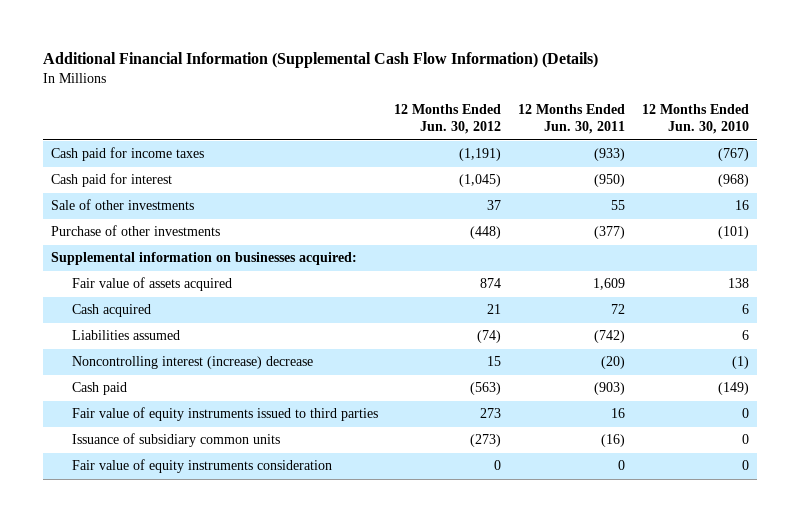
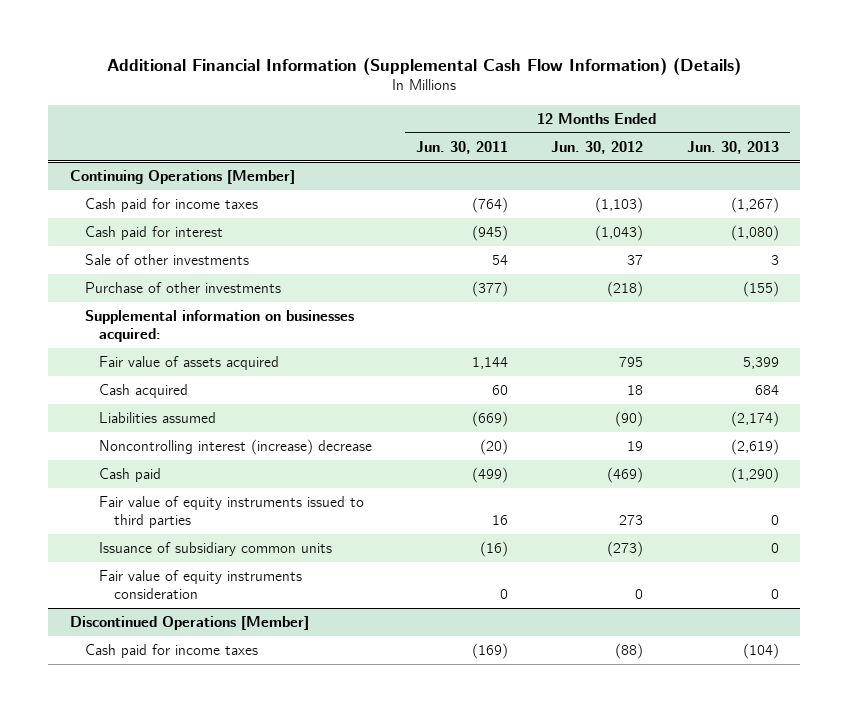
[641,104,749,135] 12 Months Ended Jun. 30, 2010 -> none
none -> [686,140,779,154] Jun. 30, 2013
none -> [69,169,295,184] Continuing Operations [Member]
[459,148,502,162] (1,191) -> [595,196,644,213] (1,103)
[594,148,626,162] (933) -> [471,196,508,213] (764)
[459,174,502,188] (1,045) -> [595,224,644,241] (1,043)
[594,174,626,188] (950) -> [471,224,508,241] (945)
[611,200,626,211] 55 -> [491,254,508,265] 54
[470,226,502,240] (448) -> [607,280,644,297] (218)
[480,278,502,289] 874 -> [619,356,644,367] 795
[593,278,626,291] 1,609 -> [471,356,508,369] 1,144
[487,304,502,315] 21 -> [627,384,644,395] 18
[611,304,626,315] 72 -> [491,384,508,395] 60
[477,330,502,344] (74) -> [615,410,644,427] (90)
[594,330,626,344] (742) -> [471,410,508,427] (669)
[487,356,502,367] 15 -> [627,440,644,451] 19
[470,382,502,396] (563) -> [607,466,644,483] (469)
[594,382,626,396] (903) -> [471,466,508,483] (499)
none -> [69,615,309,630] Discontinued Operations [Member]
none -> [84,643,258,658] Cash paid for income taxes

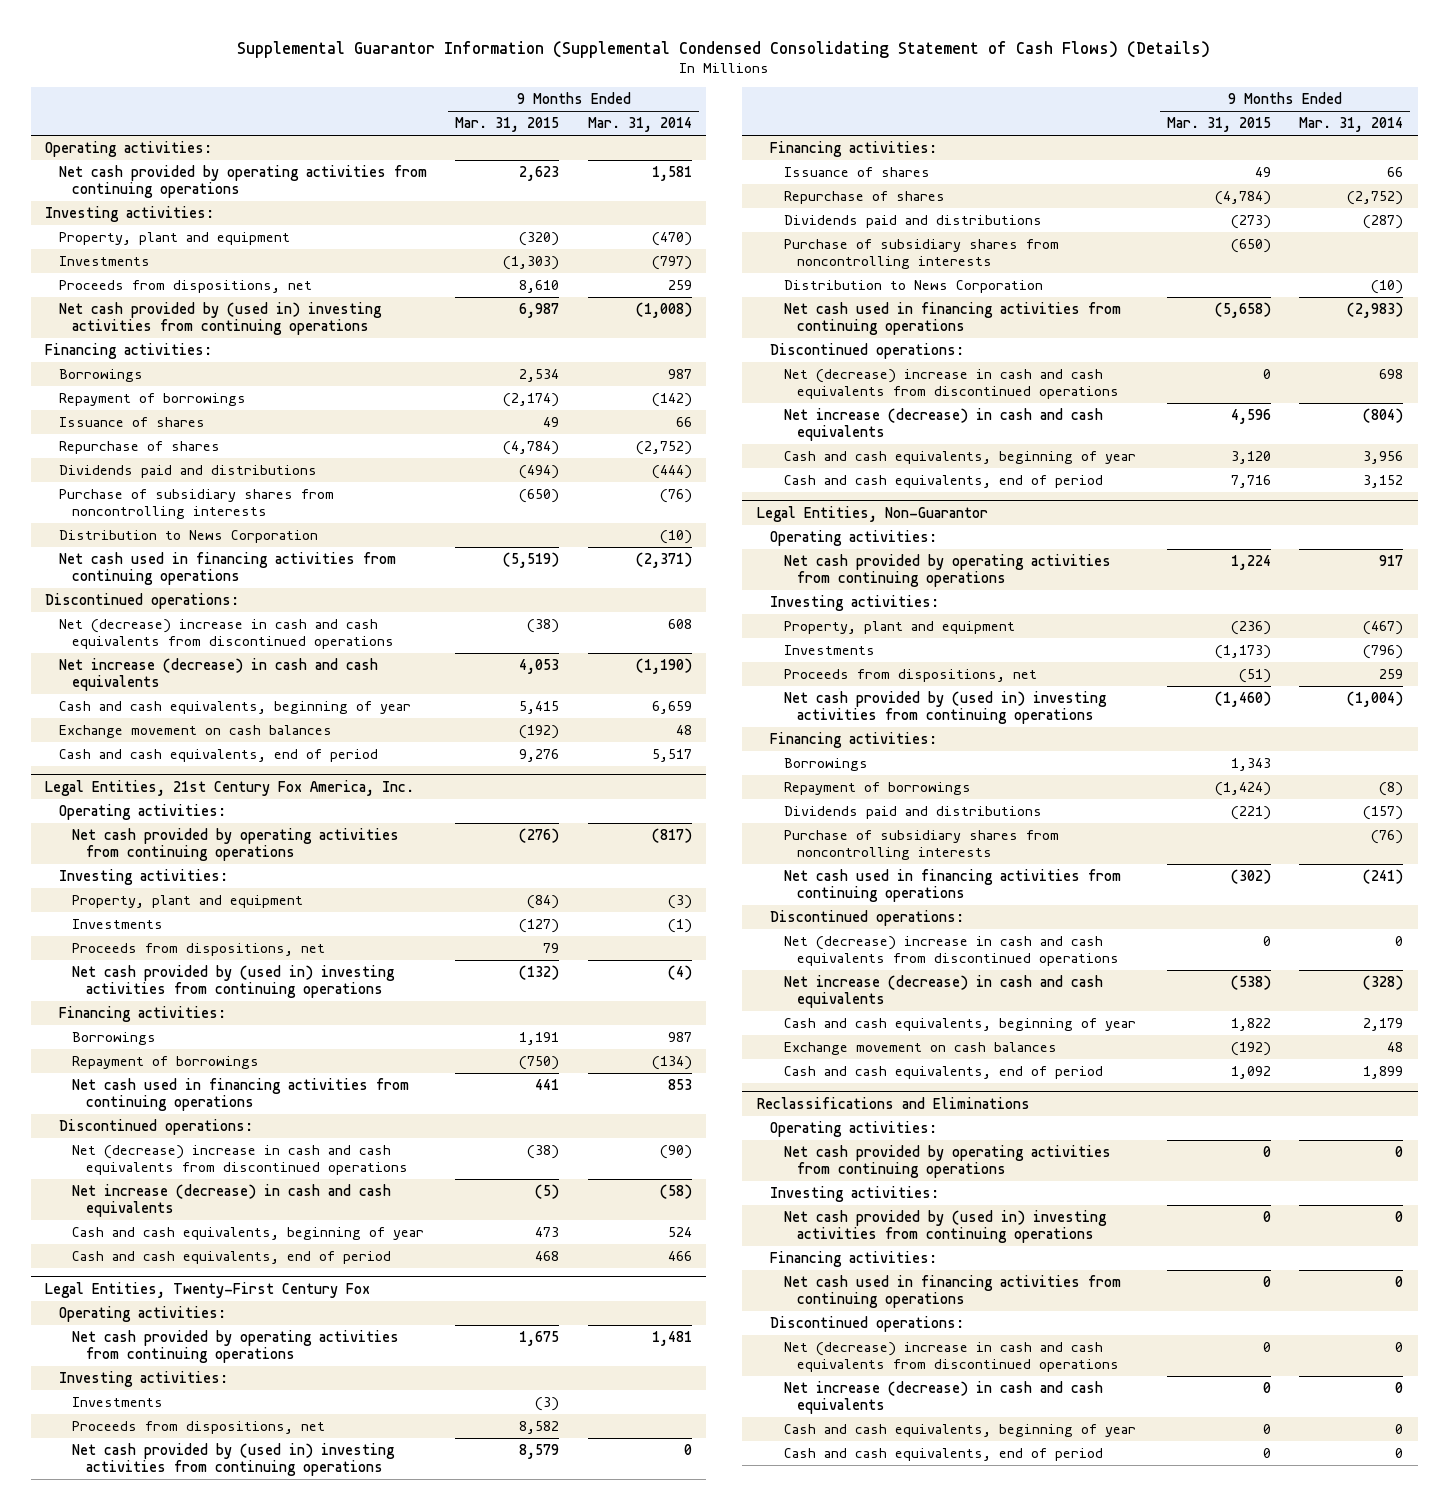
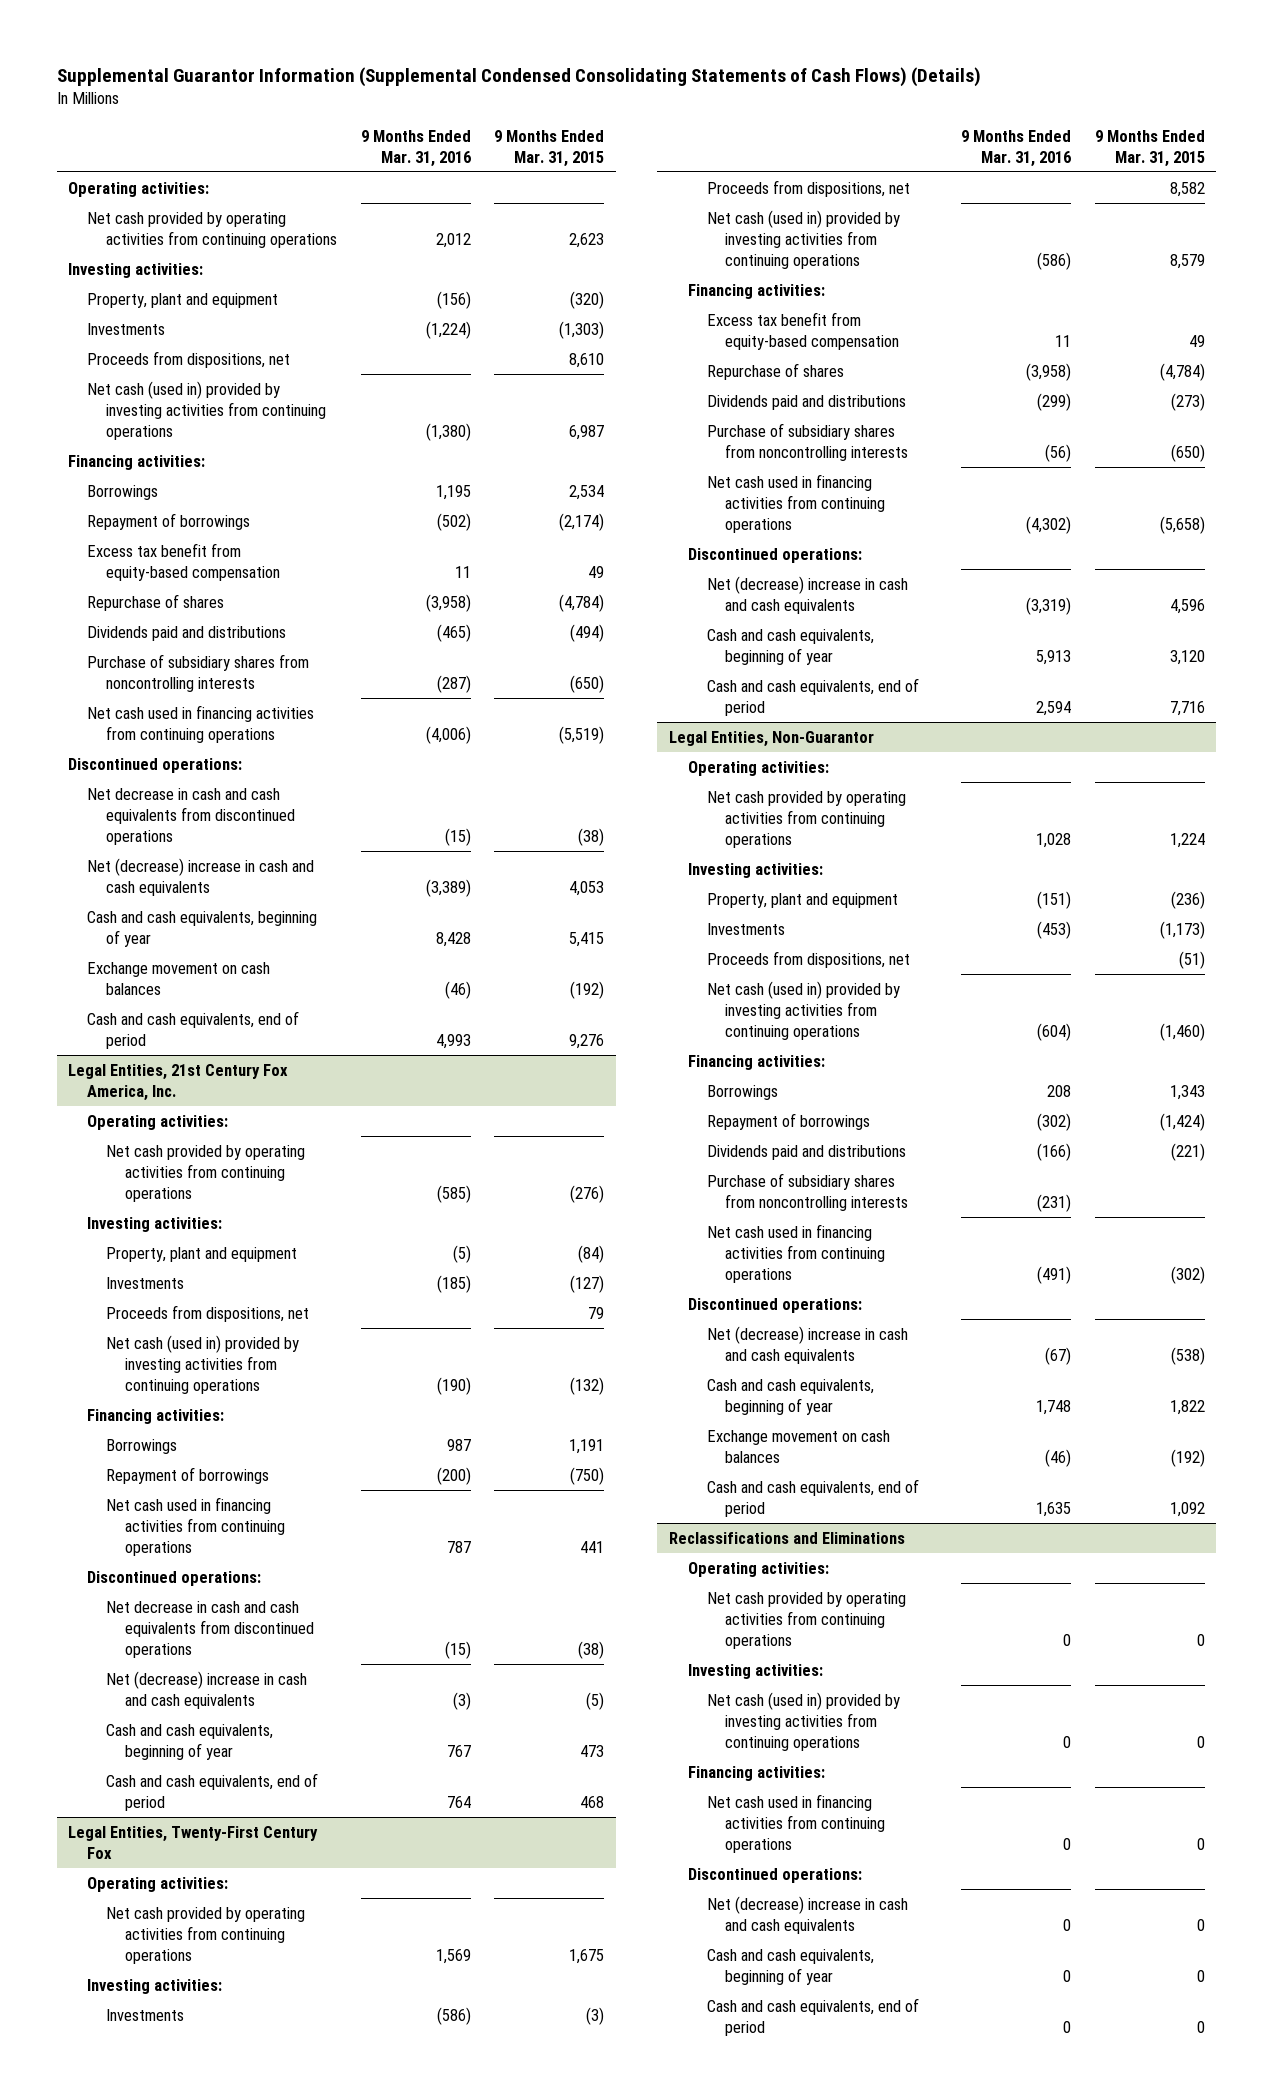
[237,40,1211,58] Supplemental Guarantor Information (Supplemental Condensed Consolidating Statement of Cash Flows) (Details) -> [56,67,981,88] Supplemental Guarantor Information (Supplemental Condensed Consolidating Statements of Cash Flows) (Details)
[588,117,693,133] Mar. 31, 2014 -> none
none -> [360,129,471,167] 9 Months Ended Mar. 31, 2016
[58,301,382,336] Net cash provided by (used in) investing activities from continuing operations -> [87,380,327,440] Net cash (used in) provided by investing activities from continuing operations
[58,416,205,427] Issuance of shares -> none
none -> [87,542,281,581] Excess tax benefit from equity-based compensation
[58,529,318,543] Distribution to News Corporation -> none
[58,618,395,650] Net (decrease) increase in cash and cash equivalents from discontinued operations -> [87,787,296,845] Net decrease in cash and cash equivalents from discontinued operations
[58,657,378,692] Net increase (decrease) in cash and cash equivalents -> [87,857,315,896] Net (decrease) increase in cash and cash equivalents
[72,964,396,999] Net cash provided by (used in) investing activities from continuing operations -> [106,1334,300,1394] Net cash (used in) provided by investing activities from continuing operations
[72,1144,408,1176] Net (decrease) increase in cash and cash equivalents from discontinued operations -> [106,1600,314,1658] Net decrease in cash and cash equivalents from discontinued operations
[72,1183,392,1218] Net increase (decrease) in cash and cash equivalents -> [106,1670,308,1709] Net (decrease) increase in cash and cash equivalents
[72,1442,396,1477] Net cash provided by (used in) investing activities from continuing operations -> [706,209,900,269] Net cash (used in) provided by investing activities from continuing operations
[783,166,930,177] Issuance of shares -> none
none -> [706,311,900,350] Excess tax benefit from equity-based compensation
[783,279,1043,293] Distribution to News Corporation -> none
[783,368,1120,400] Net (decrease) increase in cash and cash equivalents from discontinued operations -> none
[783,407,1103,442] Net increase (decrease) in cash and cash equivalents -> [706,575,908,614] Net (decrease) increase in cash and cash equivalents
[783,690,1107,725] Net cash provided by (used in) investing activities from continuing operations -> [706,980,900,1040] Net cash (used in) provided by investing activities from continuing operations
[783,935,1120,967] Net (decrease) increase in cash and cash equivalents from discontinued operations -> none
[783,974,1103,1009] Net increase (decrease) in cash and cash equivalents -> [706,1325,908,1364] Net (decrease) increase in cash and cash equivalents
[783,1209,1107,1244] Net cash provided by (used in) investing activities from continuing operations -> [706,1691,900,1751] Net cash (used in) provided by investing activities from continuing operations
[783,1341,1120,1373] Net (decrease) increase in cash and cash equivalents from discontinued operations -> none
[783,1380,1103,1415] Net increase (decrease) in cash and cash equivalents -> [706,1895,908,1934] Net (decrease) increase in cash and cash equivalents

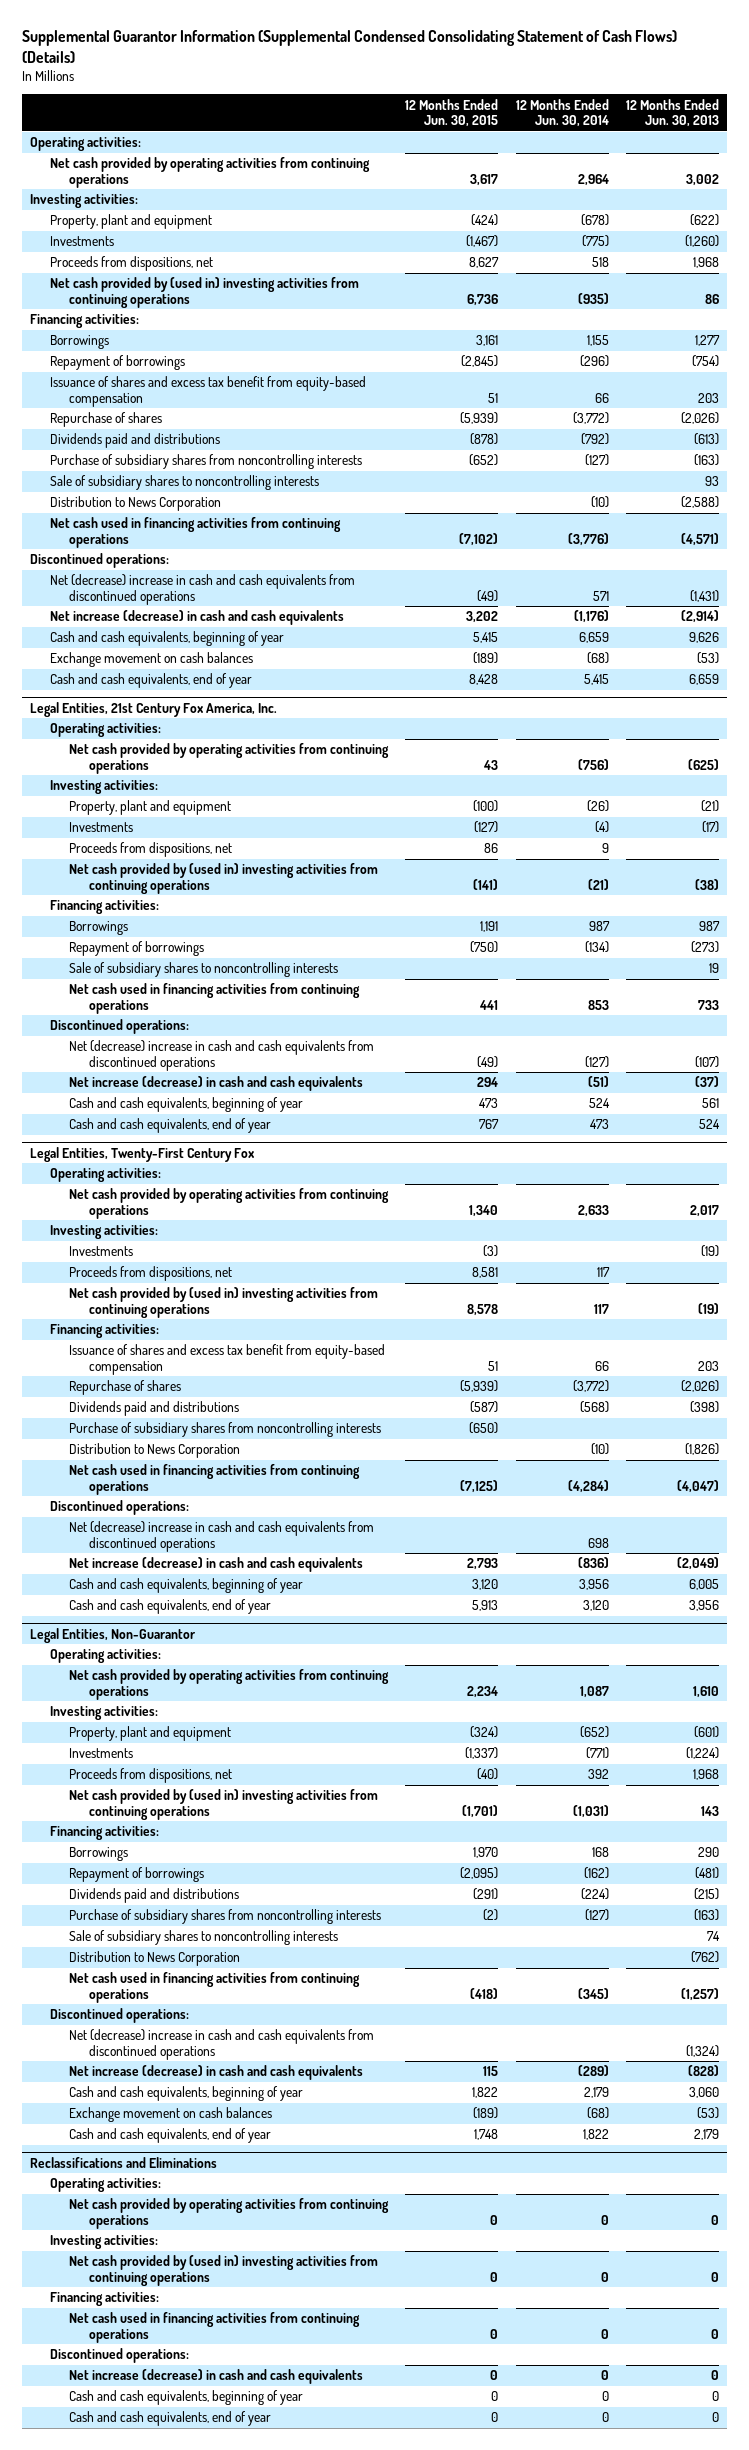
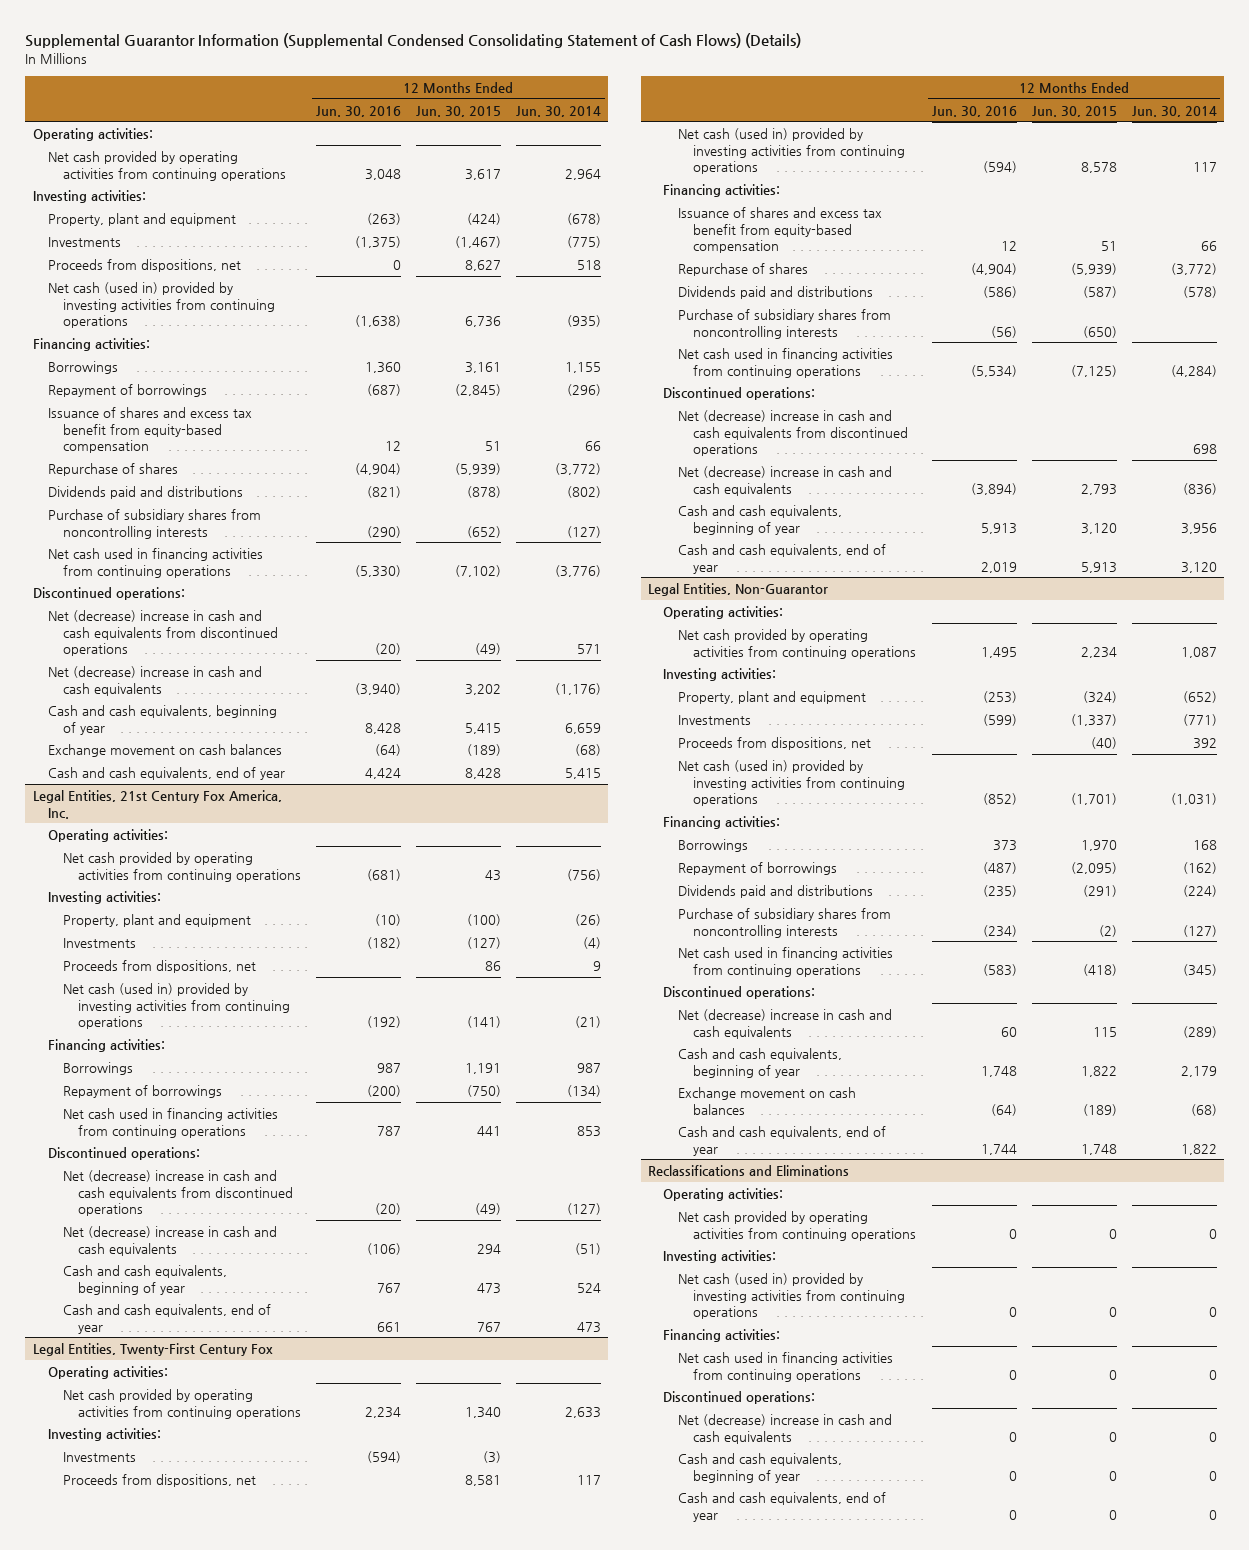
[625,98,719,128] 12 Months Ended Jun. 30, 2013 -> none
none -> [315,105,401,117] Jun. 30, 2016
[49,277,359,308] Net cash provided by (used in) investing activities from continuing operations -> [47,281,275,329] Net cash (used in) provided by investing activities from continuing operations
[580,433,609,446] (792) -> [566,485,601,498] (802)
[49,475,319,491] Sale of subsidiary shares to noncontrolling interests -> none
[49,496,221,512] Distribution to News Corporation -> none
[49,610,344,626] Net increase (decrease) in cash and cash equivalents -> [47,665,262,696] Net (decrease) increase in cash and cash equivalents
[69,863,379,894] Net cash provided by (used in) investing activities from continuing operations -> [62,982,290,1030] Net cash (used in) provided by investing activities from continuing operations
[69,962,339,978] Sale of subsidiary shares to noncontrolling interests -> none
[69,1076,364,1092] Net increase (decrease) in cash and cash equivalents -> [62,1225,277,1256] Net (decrease) increase in cash and cash equivalents
[69,1287,379,1318] Net cash provided by (used in) investing activities from continuing operations -> [678,127,906,175] Net cash (used in) provided by investing activities from continuing operations
[579,1401,609,1414] (568) -> [1182,285,1217,298] (578)
[69,1443,241,1459] Distribution to News Corporation -> none
[69,1557,364,1573] Net increase (decrease) in cash and cash equivalents -> [678,465,893,496] Net (decrease) increase in cash and cash equivalents
[69,1789,379,1820] Net cash provided by (used in) investing activities from continuing operations -> [678,759,906,807] Net cash (used in) provided by investing activities from continuing operations
[69,1930,339,1946] Sale of subsidiary shares to noncontrolling interests -> none
[69,1951,241,1967] Distribution to News Corporation -> none
[69,2029,375,2060] Net (decrease) increase in cash and cash equivalents from discontinued operations -> none
[69,2065,364,2081] Net increase (decrease) in cash and cash equivalents -> [678,1008,893,1039] Net (decrease) increase in cash and cash equivalents
[69,2255,379,2286] Net cash provided by (used in) investing activities from continuing operations -> [678,1272,906,1320] Net cash (used in) provided by investing activities from continuing operations
[69,2369,364,2385] Net increase (decrease) in cash and cash equivalents -> [678,1413,893,1444] Net (decrease) increase in cash and cash equivalents

